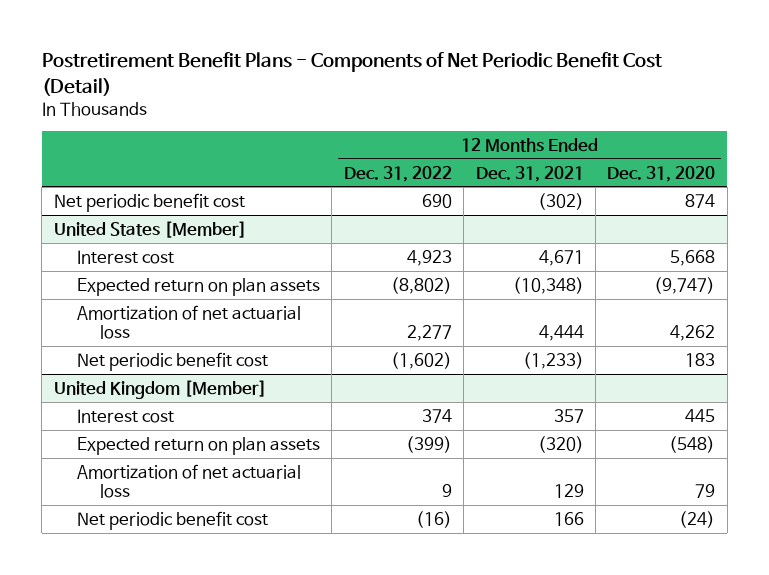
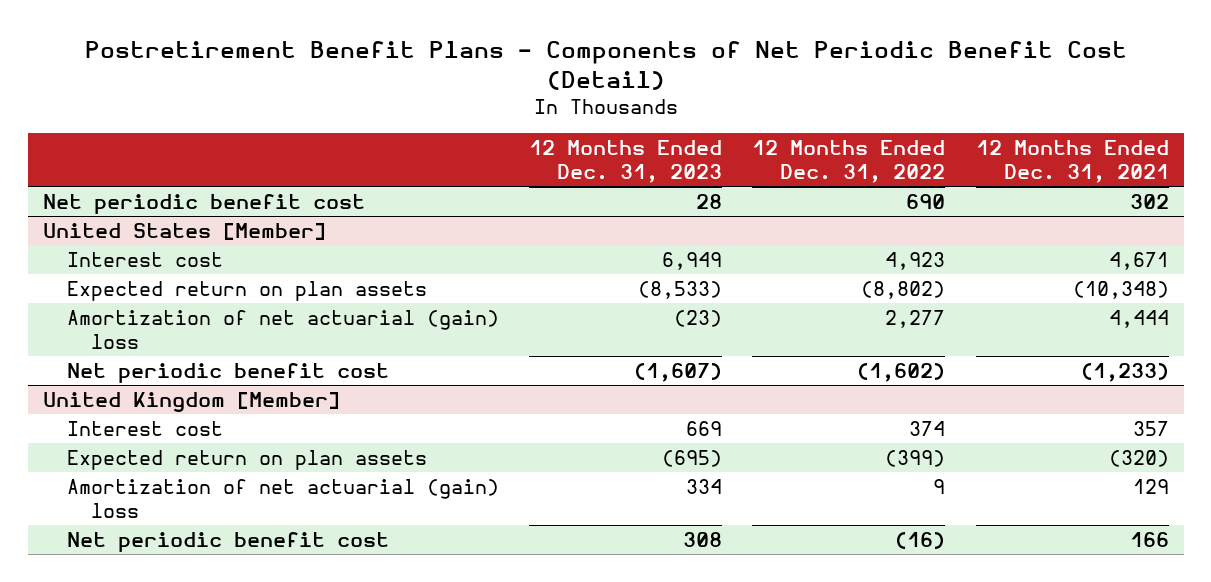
[607,165,716,182] Dec. 31, 2020 -> none
none -> [528,140,722,184] 12 Months Ended Dec. 31, 2023
[537,192,584,210] (302) -> [1129,193,1169,209] 302
[76,304,301,340] Amortization of net actuarial loss -> [66,309,499,349] Amortization of net actuarial (gain) loss
[76,463,301,499] Amortization of net actuarial loss -> [66,478,499,518] Amortization of net actuarial (gain) loss

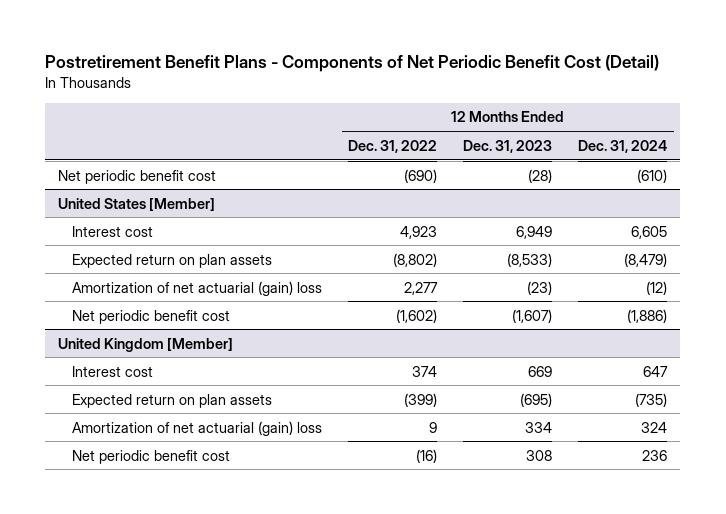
[975,140,1169,184] 12 Months Ended Dec. 31, 2021 -> none
none -> [578,139,668,153] Dec. 31, 2024
[695,193,722,209] 28 -> [528,168,553,183] (28)
[906,193,946,209] 690 -> [404,168,438,183] (690)

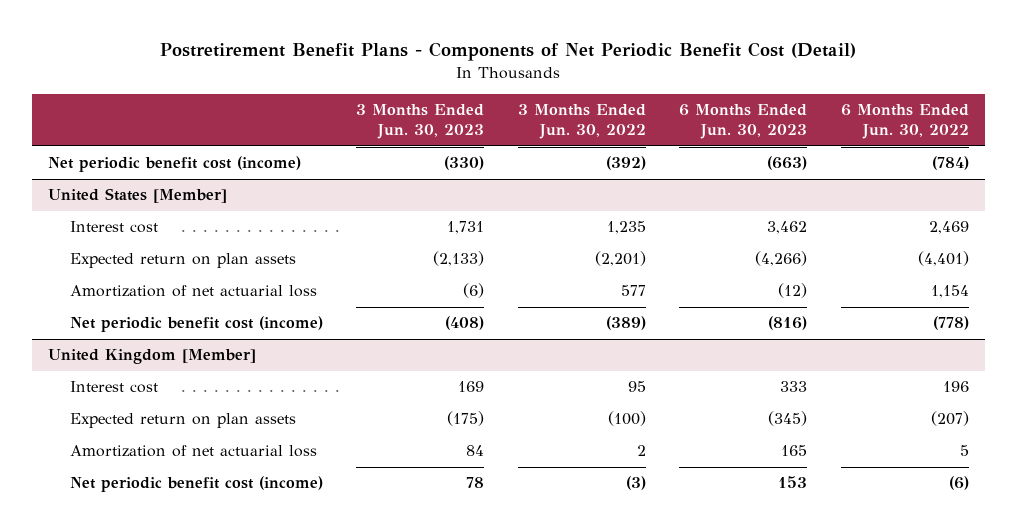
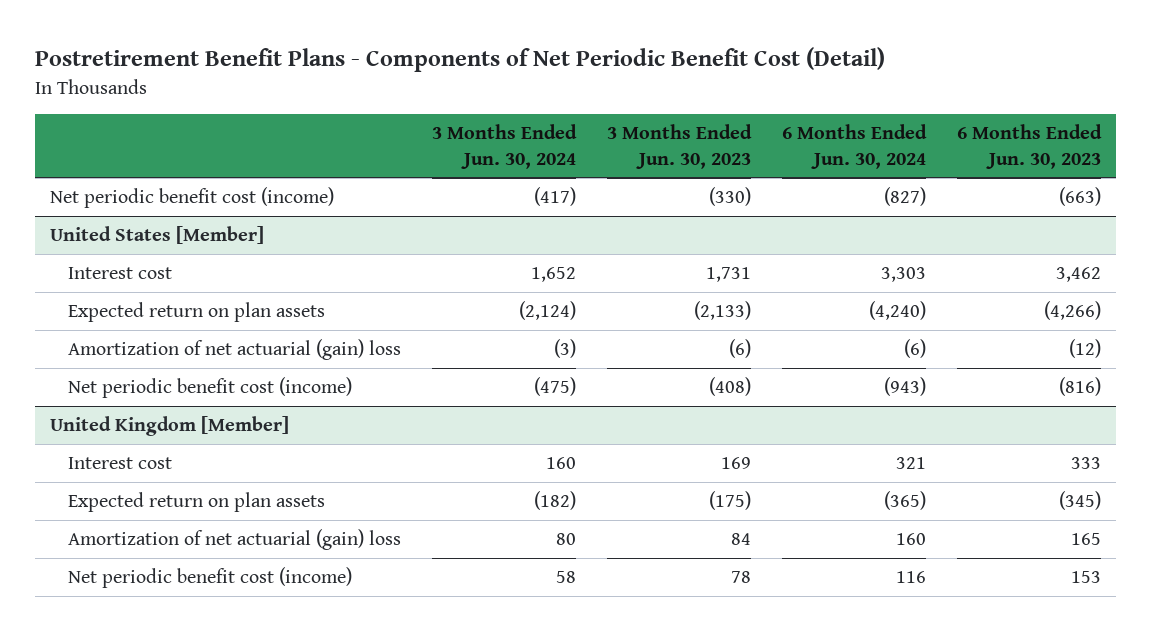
[517,104,646,140] 3 Months Ended Jun. 30, 2022 -> none
[840,104,969,140] 6 Months Ended Jun. 30, 2022 -> none
none -> [431,123,577,169] 3 Months Ended Jun. 30, 2024
none -> [781,123,927,169] 6 Months Ended Jun. 30, 2024
[69,285,317,298] Amortization of net actuarial loss -> [68,339,402,361] Amortization of net actuarial (gain) loss
[69,445,317,458] Amortization of net actuarial loss -> [68,529,402,551] Amortization of net actuarial (gain) loss

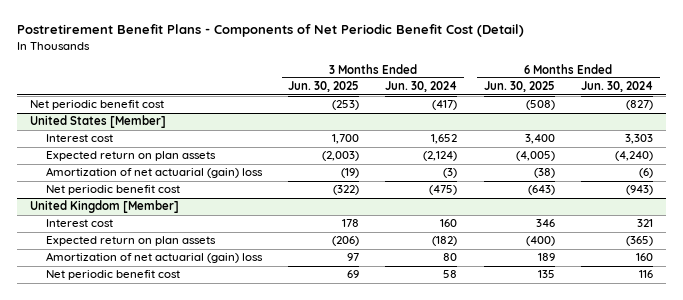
[606,123,752,169] 3 Months Ended Jun. 30, 2023 -> none
[956,123,1102,169] 6 Months Ended Jun. 30, 2023 -> none
none -> [288,81,360,93] Jun. 30, 2025
none -> [483,81,555,93] Jun. 30, 2025
[50,187,335,209] Net periodic benefit cost (income) -> [29,100,164,111] Net periodic benefit cost
[68,377,353,399] Net periodic benefit cost (income) -> [45,185,180,196] Net periodic benefit cost
[68,567,353,589] Net periodic benefit cost (income) -> [45,270,180,281] Net periodic benefit cost

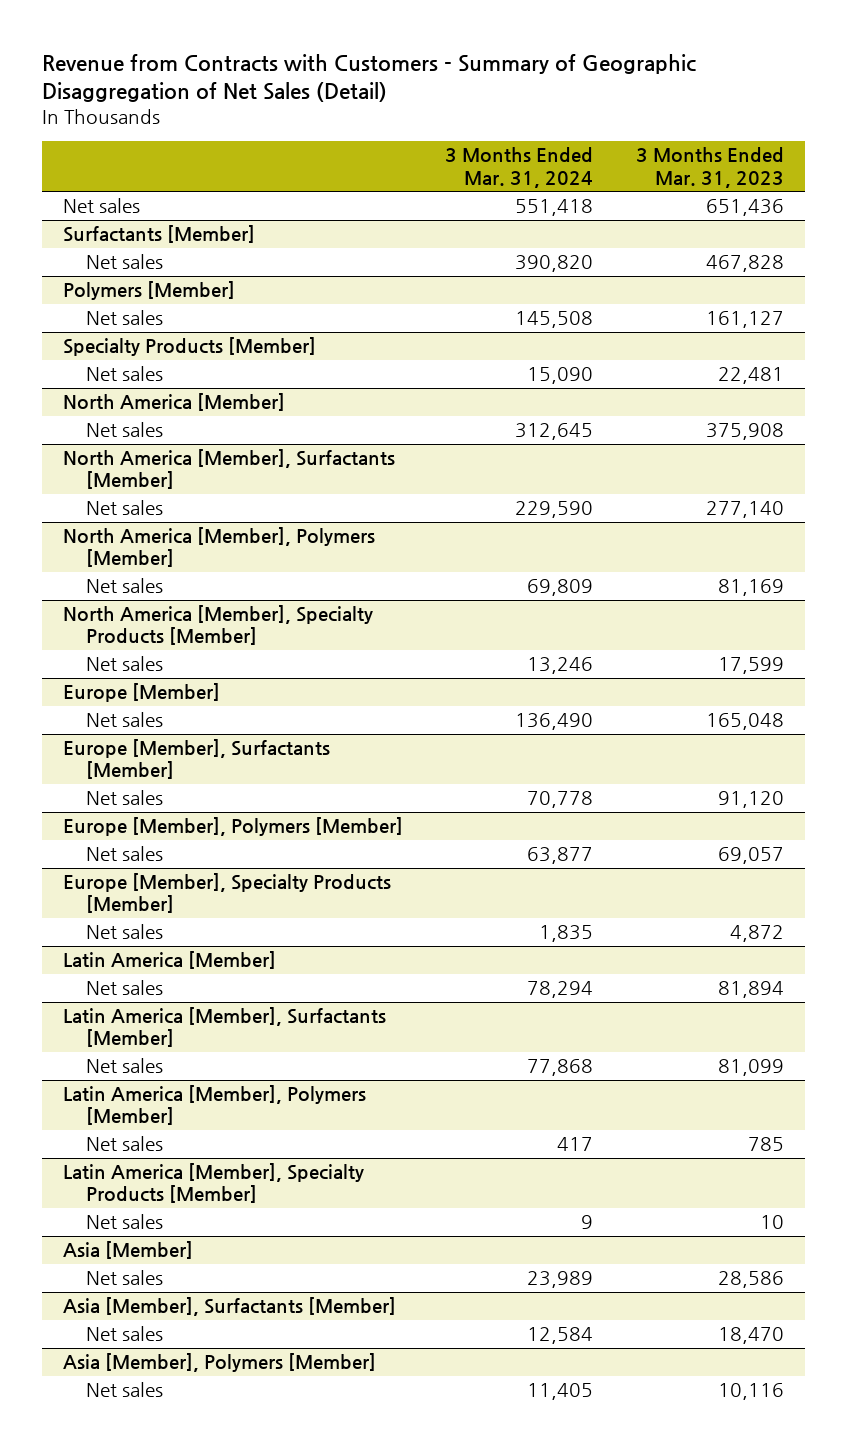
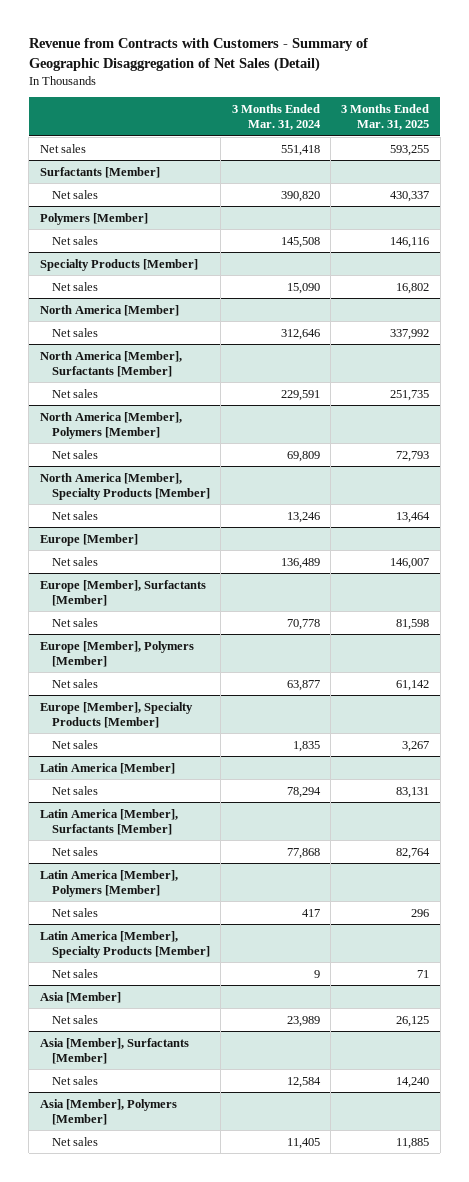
[635,147,784,188] 3 Months Ended Mar. 31, 2023 -> none
none -> [341,103,430,131] 3 Months Ended Mar. 31, 2025
[515,423,594,441] 312,645 -> [280,328,320,340] 312,646
[515,501,594,519] 229,590 -> [280,389,320,401] 229,591
[515,713,594,731] 136,490 -> [280,557,320,569] 136,489

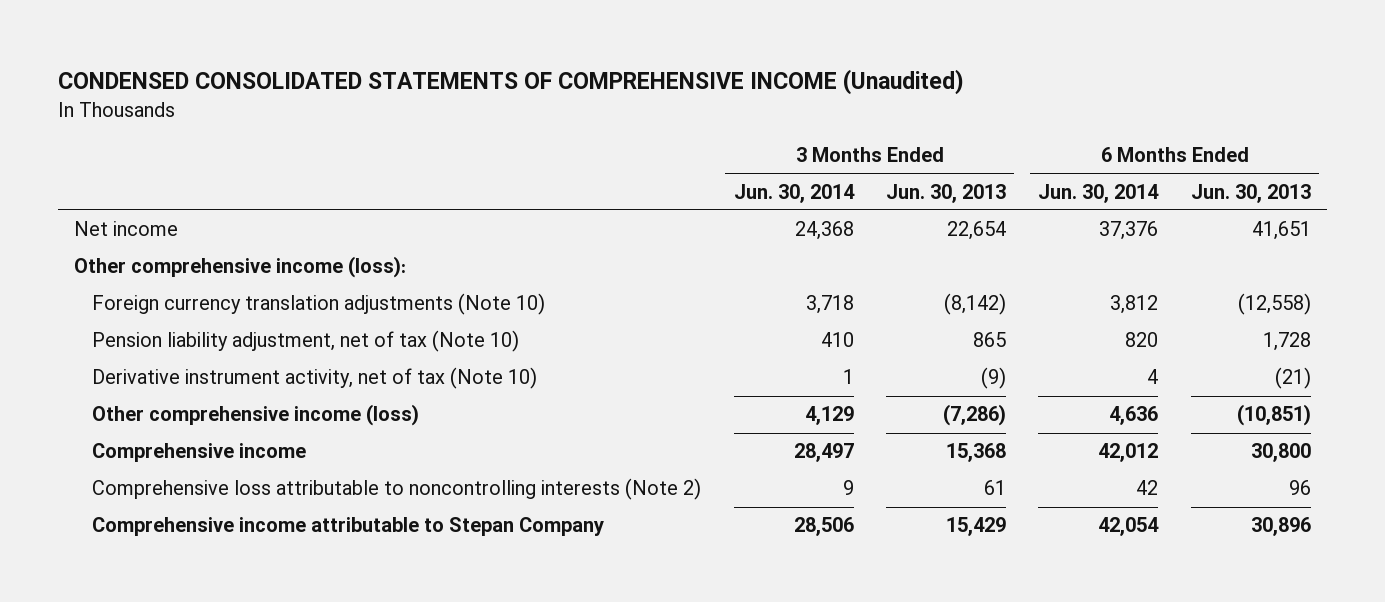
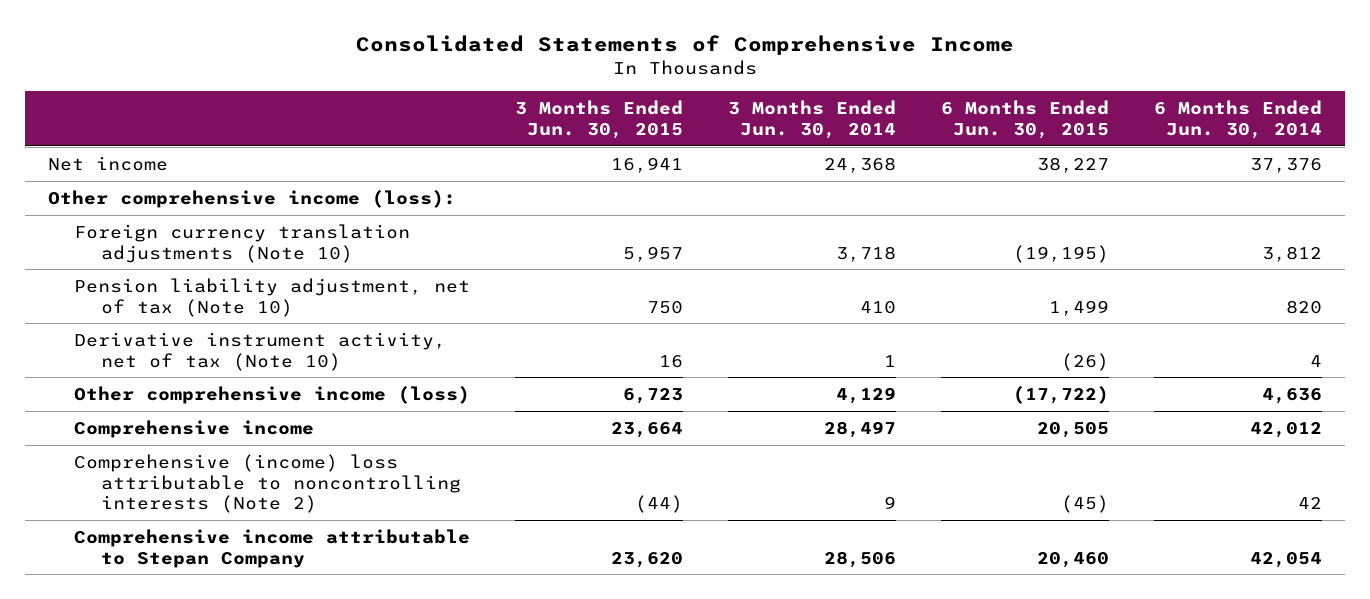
[57,69,964,96] CONDENSED CONSOLIDATED STATEMENTS OF COMPREHENSIVE INCOME (Unaudited) -> [355,35,1014,56] Consolidated Statements of Comprehensive Income
[885,183,1006,203] Jun. 30, 2013 -> none
[1190,183,1311,203] Jun. 30, 2013 -> none
none -> [515,99,684,139] 3 Months Ended Jun. 30, 2015
none -> [941,99,1110,139] 6 Months Ended Jun. 30, 2015
[92,478,702,501] Comprehensive loss attributable to noncontrolling interests (Note 2) -> [74,453,462,514] Comprehensive (income) loss attributable to noncontrolling interests (Note 2)

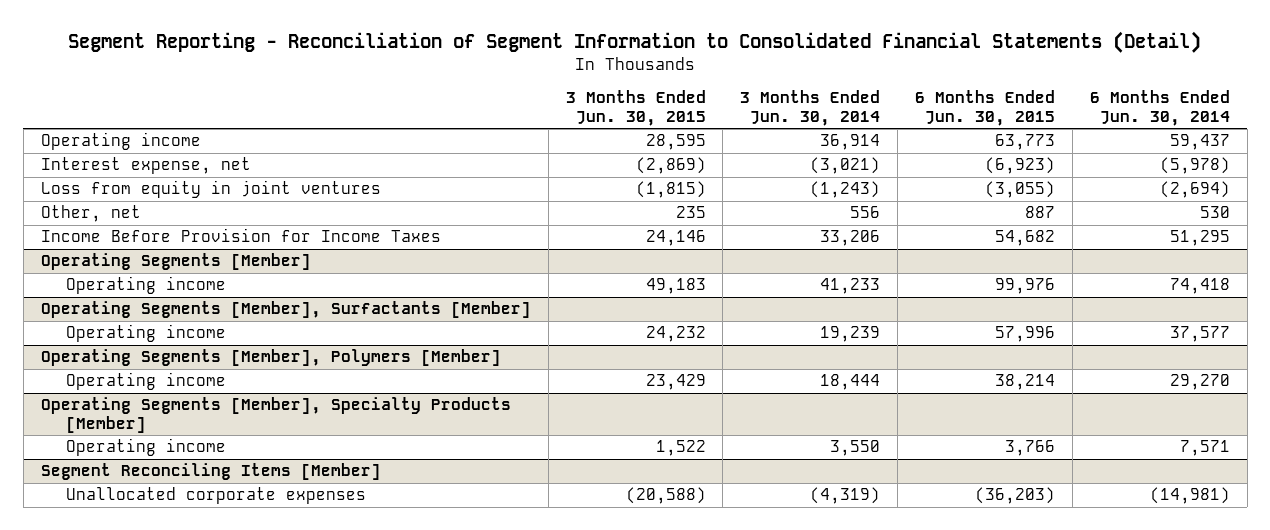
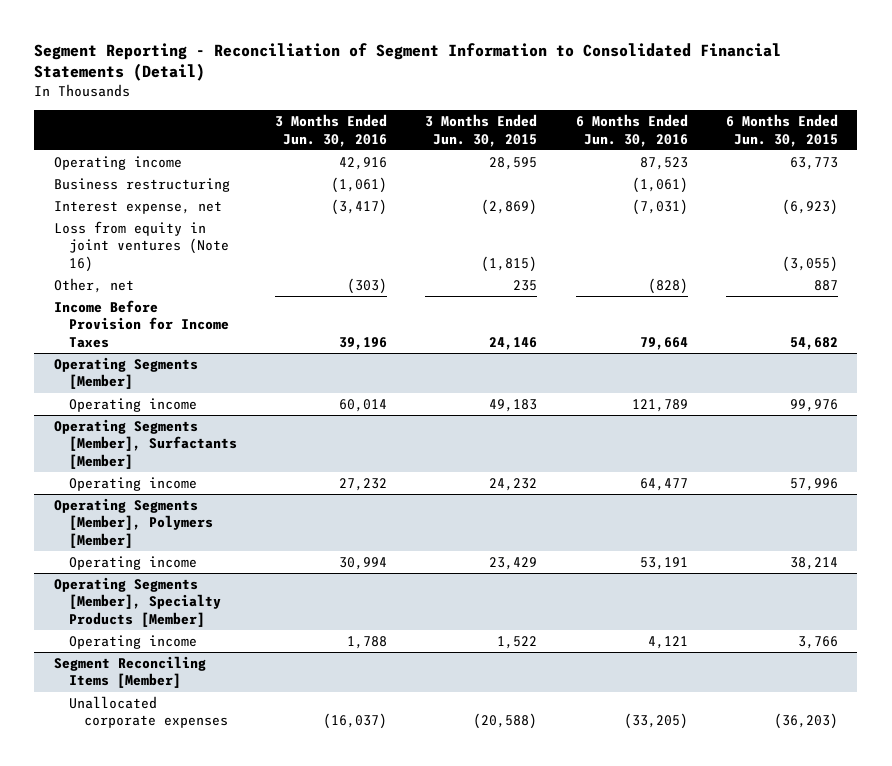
[740,90,881,126] 3 Months Ended Jun. 30, 2014 -> none
[1089,90,1230,126] 6 Months Ended Jun. 30, 2014 -> none
none -> [275,113,388,147] 3 Months Ended Jun. 30, 2016
none -> [575,113,688,147] 6 Months Ended Jun. 30, 2016
none -> [53,177,230,192] Business restructuring
[40,180,381,199] Loss from equity in joint ventures -> [53,220,229,272] Loss from equity in joint ventures (Note 16)

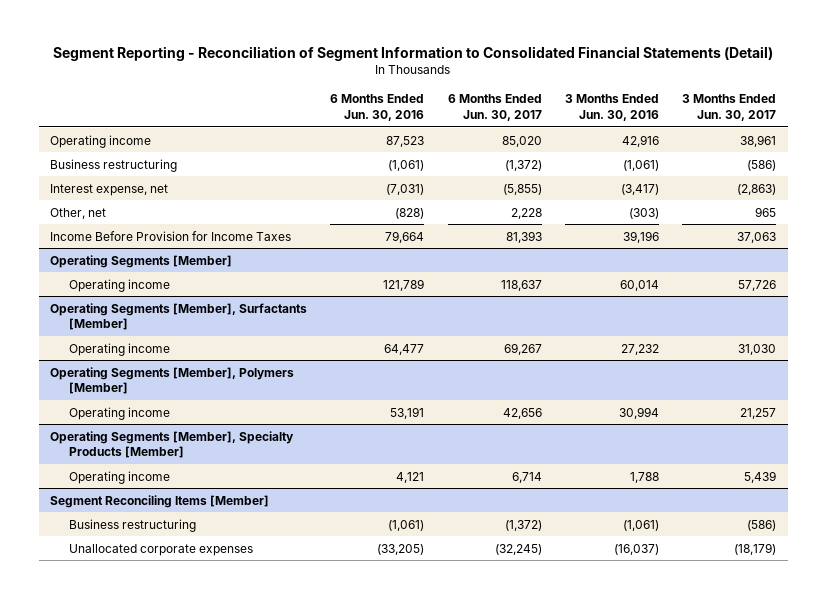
[425,113,538,147] 3 Months Ended Jun. 30, 2015 -> none
[726,113,839,147] 6 Months Ended Jun. 30, 2015 -> none
none -> [447,94,542,121] 6 Months Ended Jun. 30, 2017
none -> [682,94,777,121] 3 Months Ended Jun. 30, 2017
[53,220,229,272] Loss from equity in joint ventures (Note 16) -> none
none -> [68,518,196,532] Business restructuring

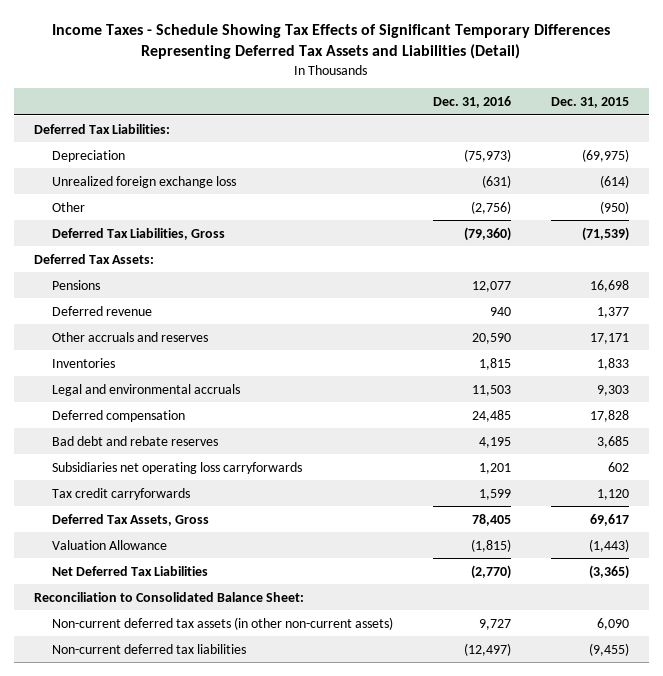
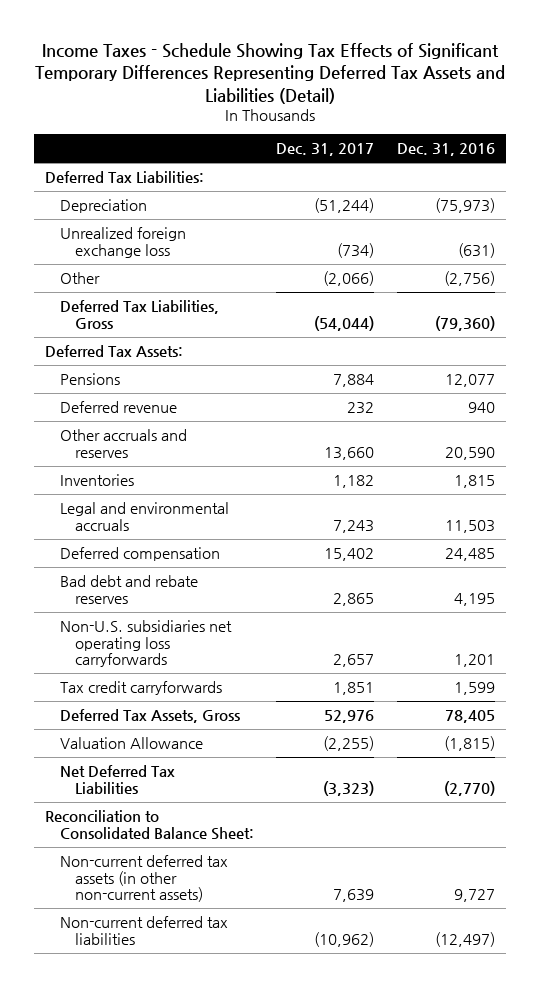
[551,96,630,108] Dec. 31, 2015 -> none
none -> [276,143,375,157] Dec. 31, 2017
[52,461,303,474] Subsidiaries net operating loss carryforwards -> [59,619,232,668] Non-U.S. subsidiaries net operating loss carryforwards

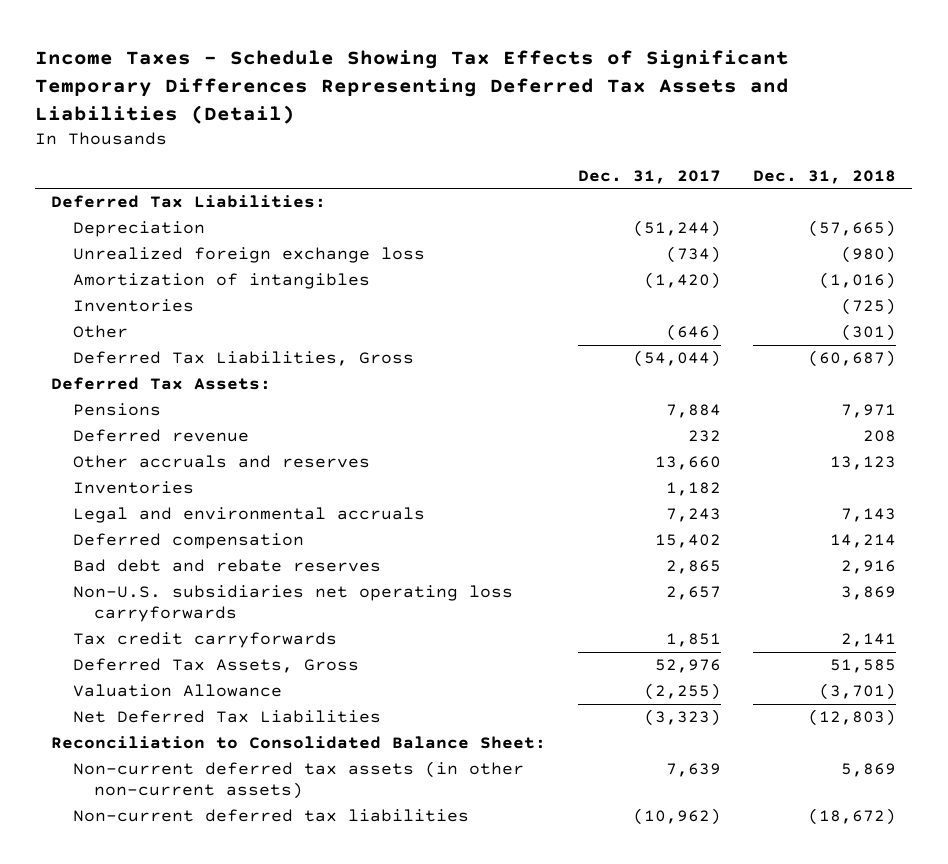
[396,143,495,157] Dec. 31, 2016 -> none
none -> [753,169,897,184] Dec. 31, 2018
none -> [72,273,370,290] Amortization of intangibles
none -> [72,299,194,313] Inventories
[323,270,375,286] (2,066) -> [666,324,722,342] (646)

